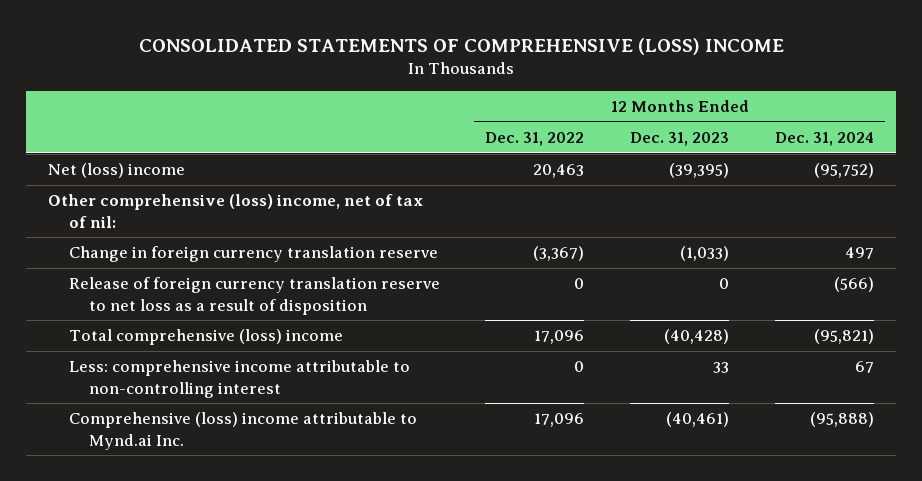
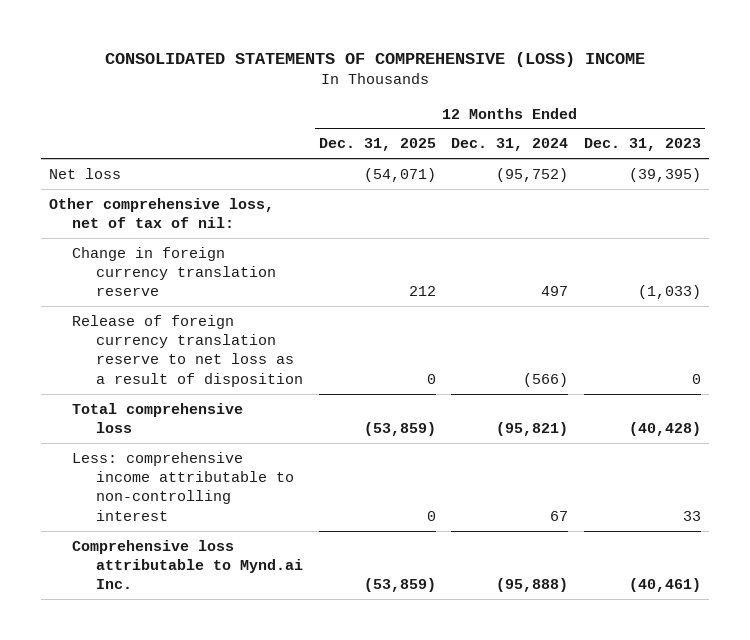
[485,131,585,146] Dec. 31, 2022 -> none
none -> [318,138,436,152] Dec. 31, 2025
[48,163,186,179] Net (loss) income -> [48,167,121,179] Net loss
[48,194,424,228] Other comprehensive (loss) income, net of tax of nil: -> [48,197,274,229] Other comprehensive loss, net of tax of nil:
[68,329,343,346] Total comprehensive (loss) income -> [72,402,244,434] Total comprehensive loss
[68,412,417,450] Comprehensive (loss) income attributable to Mynd.ai Inc. -> [72,539,303,590] Comprehensive loss attributable to Mynd.ai Inc.

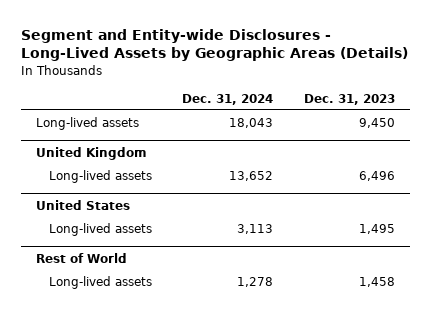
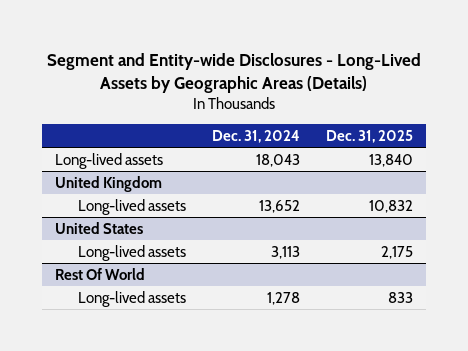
[303,93,395,105] Dec. 31, 2023 -> none
none -> [325,129,413,143] Dec. 31, 2025
[36,252,128,263] Rest of World -> [55,267,146,280] Rest Of World

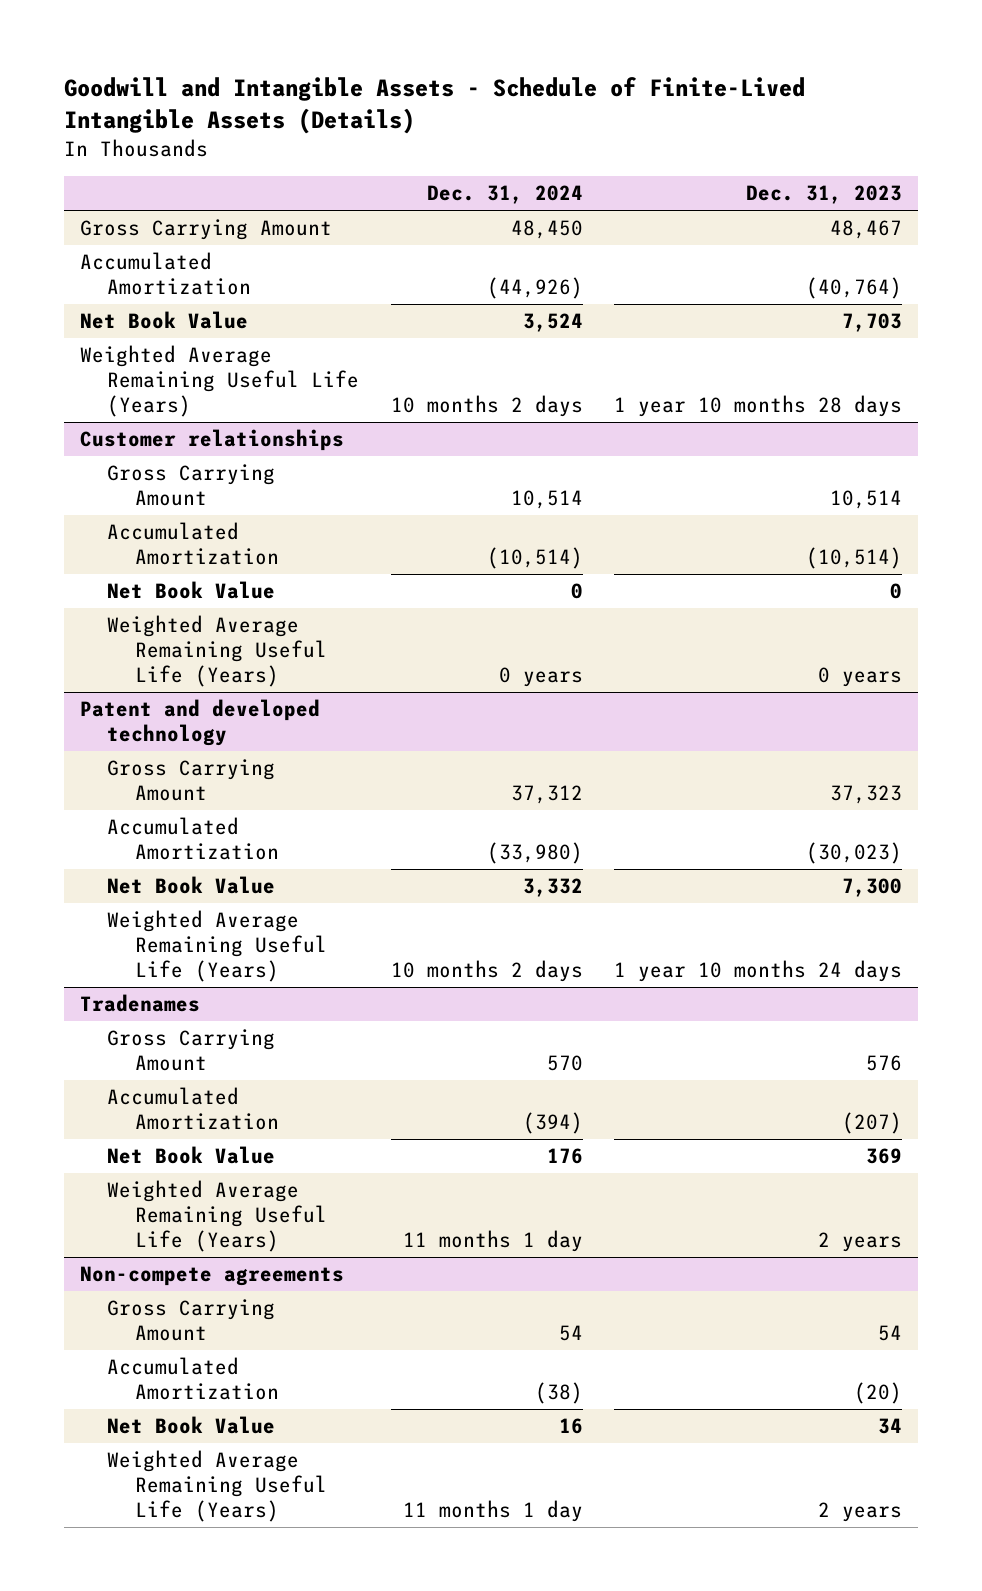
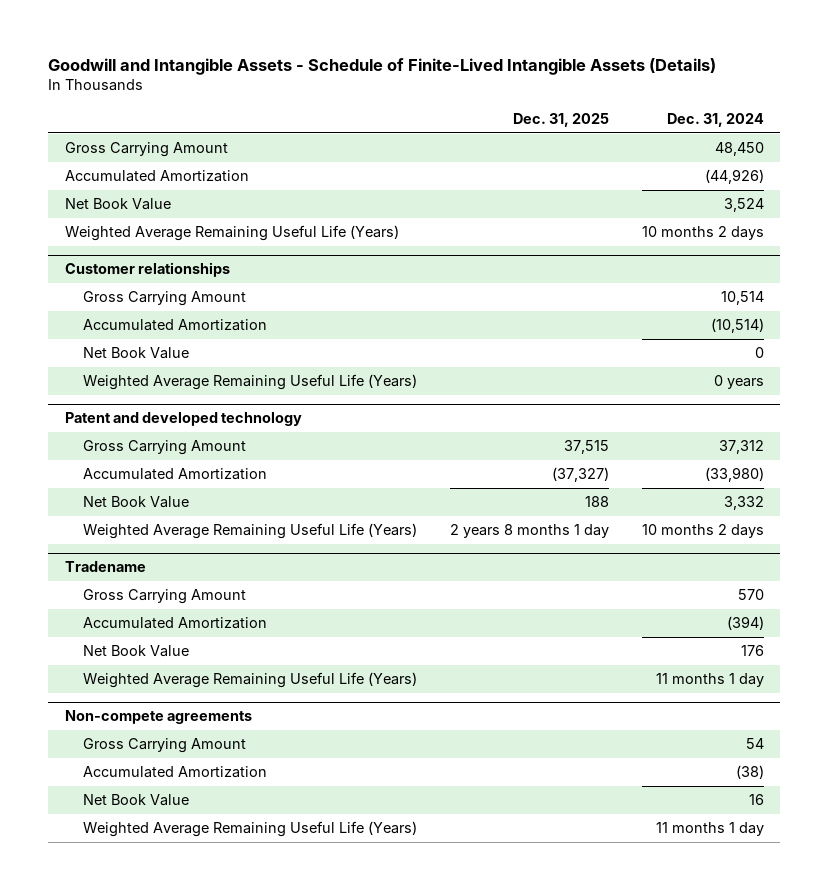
[746,185,903,205] Dec. 31, 2023 -> none
none -> [512,113,609,128] Dec. 31, 2025
[79,994,200,1013] Tradenames -> [64,561,146,573] Tradename

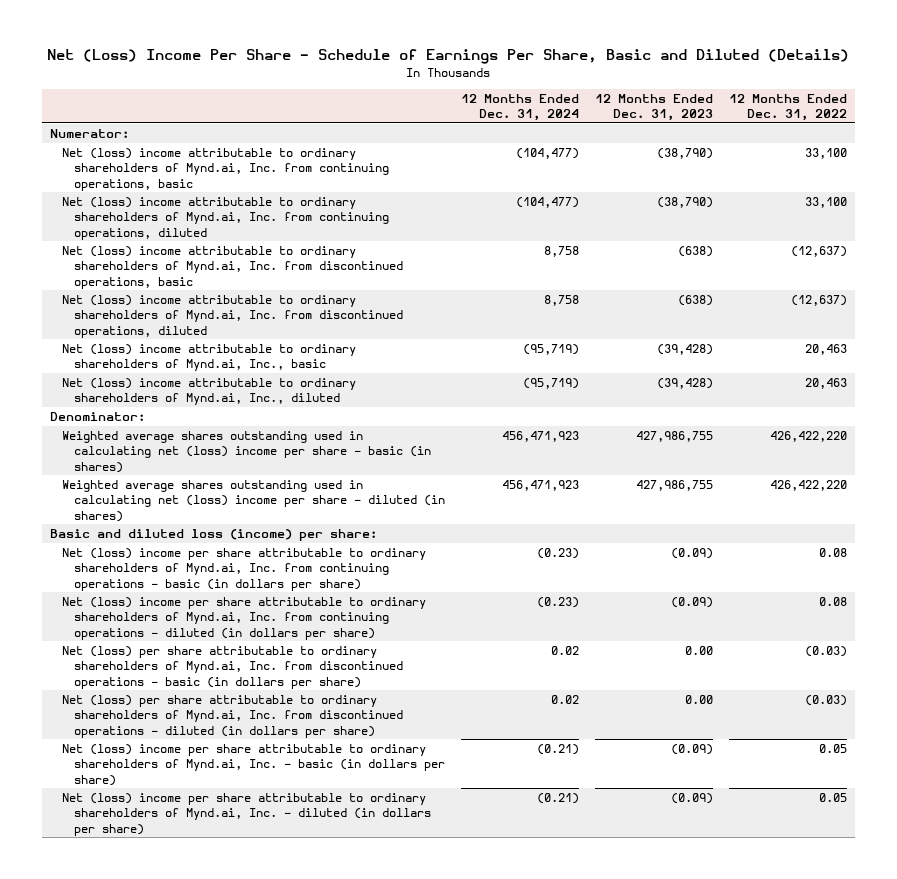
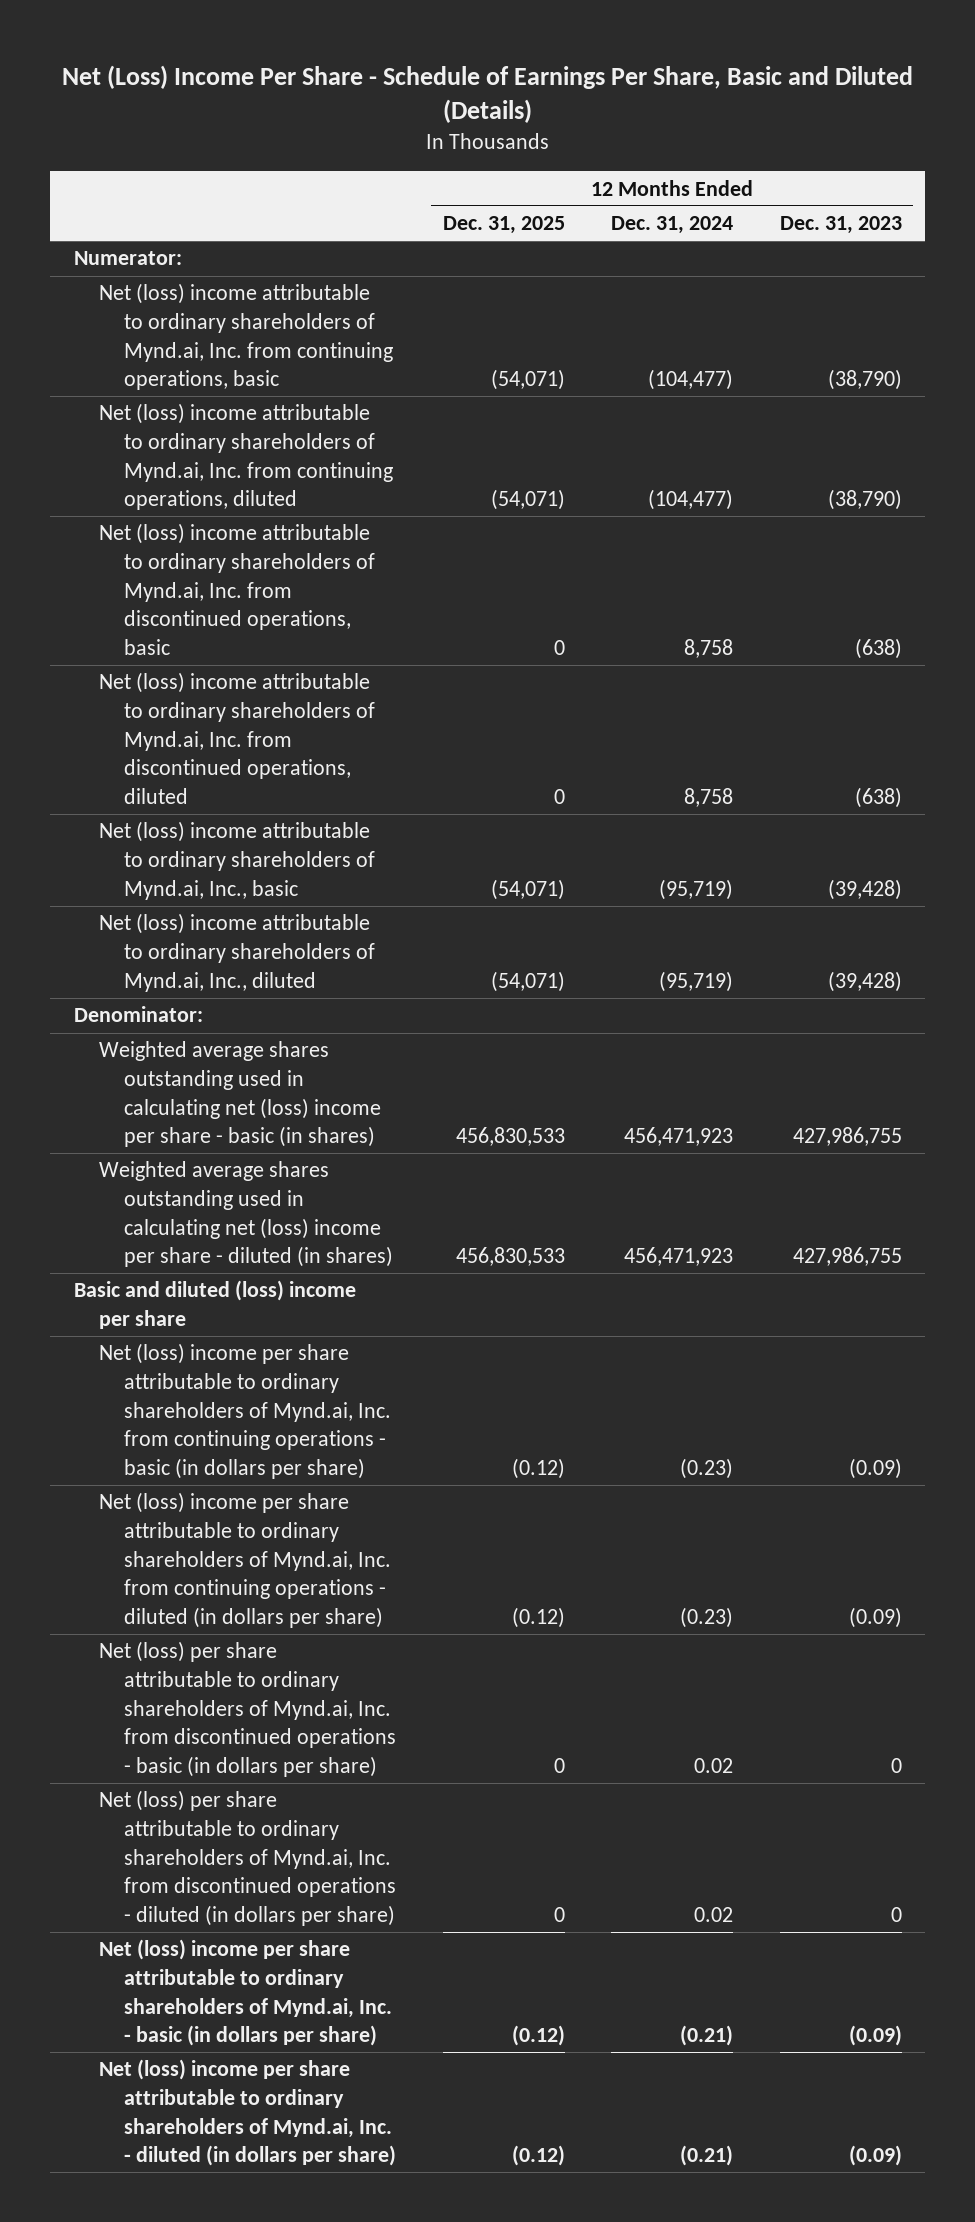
[729,93,848,121] 12 Months Ended Dec. 31, 2022 -> none
none -> [442,216,565,235] Dec. 31, 2025
[49,529,377,542] Basic and diluted loss (income) per share: -> [73,1280,356,1330] Basic and diluted (loss) income per share
[685,646,714,656] 0.00 -> [890,1757,902,1773] 0
[685,695,714,705] 0.00 -> [890,1906,902,1922] 0

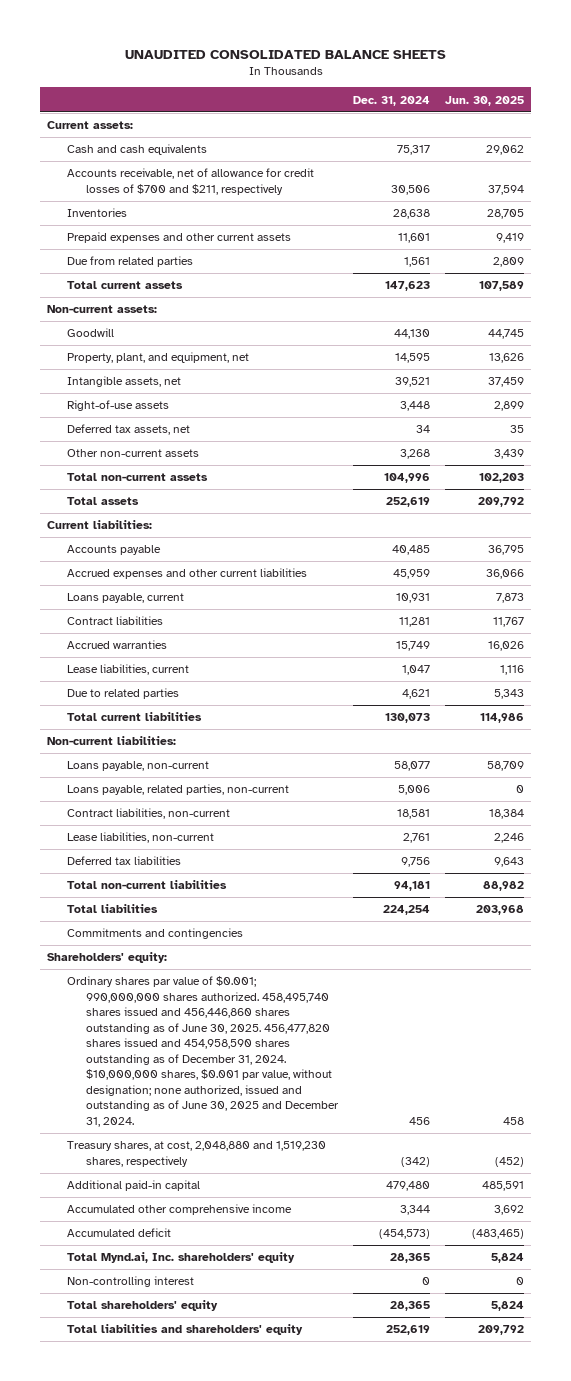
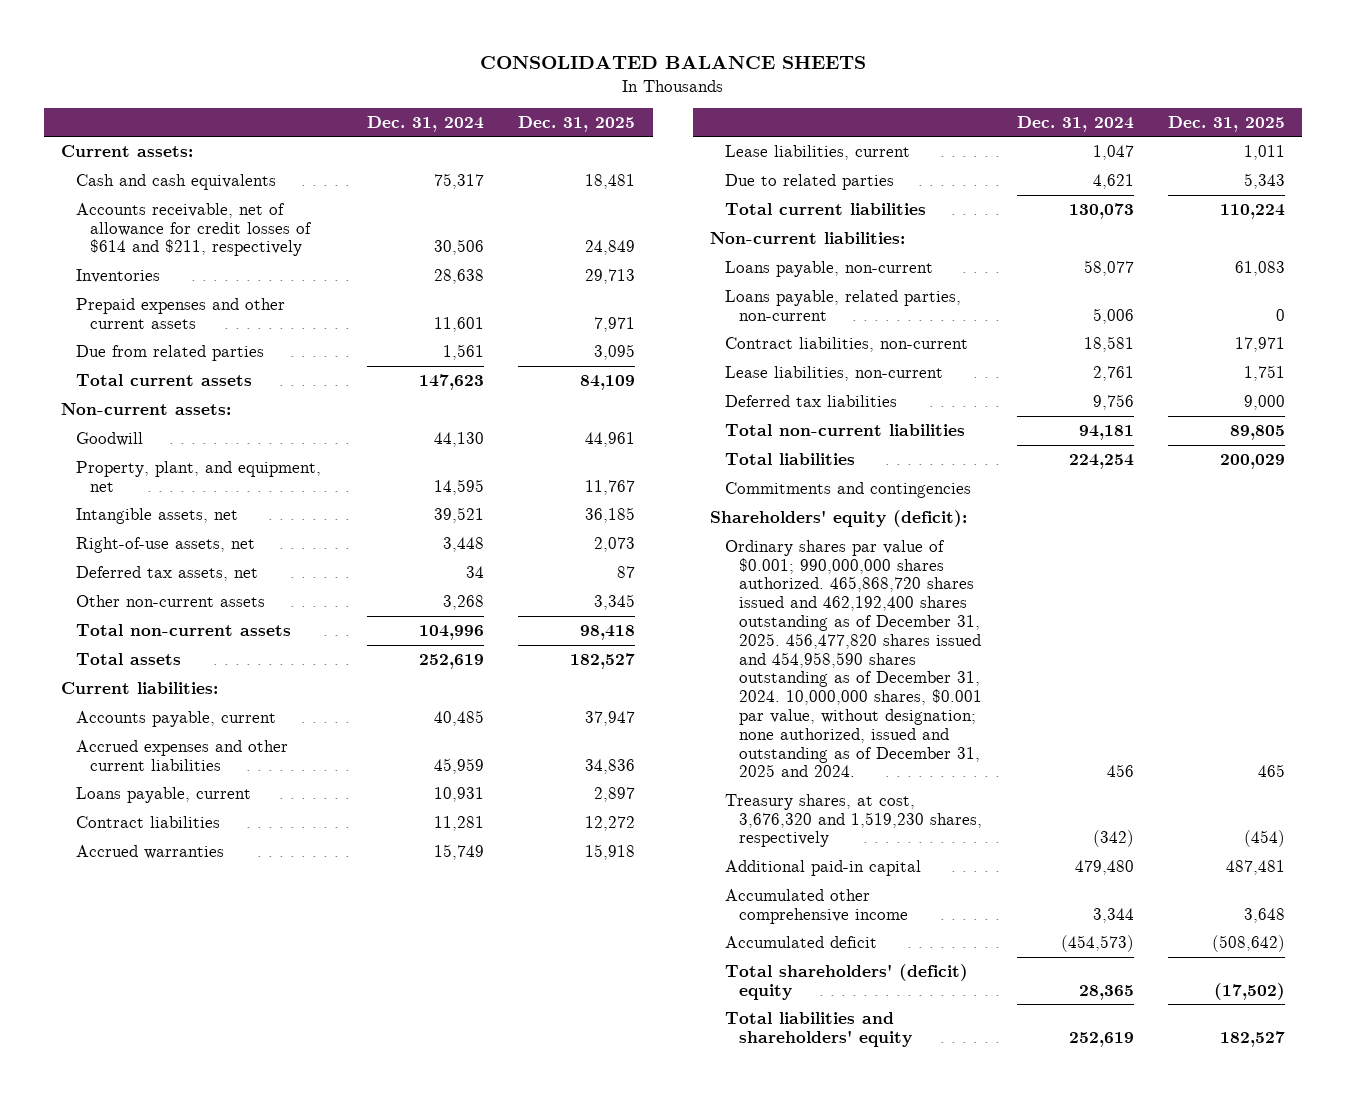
[124,49,446,59] UNAUDITED CONSOLIDATED BALANCE SHEETS -> [479,56,866,70] CONSOLIDATED BALANCE SHEETS
[444,95,524,106] Jun. 30, 2025 -> none
none -> [518,115,636,132] Dec. 31, 2025
[66,168,314,195] Accounts receivable, net of allowance for credit losses of $700 and $211, respectively -> [75,202,313,257] Accounts receivable, net of allowance for credit losses of $614 and $211, respectively
[66,400,169,412] Right-of-use assets -> [75,536,255,553] Right-of-use assets, net
[66,545,161,556] Accounts payable -> [75,710,276,727] Accounts payable, current
[47,952,168,964] Shareholders' equity: -> [710,509,968,527] Shareholders' equity (deficit):
[66,976,339,1127] Ordinary shares par value of $0.001; 990,000,000 shares authorized. 458,495,740 shares issued and 456,446,860 shares outstanding as of June 30, 2025. 456,477,820 shares issued and 454,958,590 shares outstanding as of December 31, 2024. $10,000,000 shares, $0.001 par value, without designation; none authorized, issued and outstanding as of June 30, 2025 and December 31, 2024. -> [724,539,983,778] Ordinary shares par value of $0.001; 990,000,000 shares authorized. 465,868,720 shares issued and 462,192,400 shares outstanding as of December 31, 2025. 456,477,820 shares issued and 454,958,590 shares outstanding as of December 31, 2024. 10,000,000 shares, $0.001 par value, without designation; none authorized, issued and outstanding as of December 31, 2025 and 2024.
[66,1141,326,1167] Treasury shares, at cost, 2,048,880 and 1,519,230 shares, respectively -> [724,793,983,848] Treasury shares, at cost, 3,676,320 and 1,519,230 shares, respectively
[66,1276,194,1288] Non-controlling interest -> none
[66,1300,218,1312] Total shareholders' equity -> none
[66,1252,295,1264] Total Mynd.ai, Inc. shareholders' equity -> [724,963,968,1000] Total shareholders' (deficit) equity

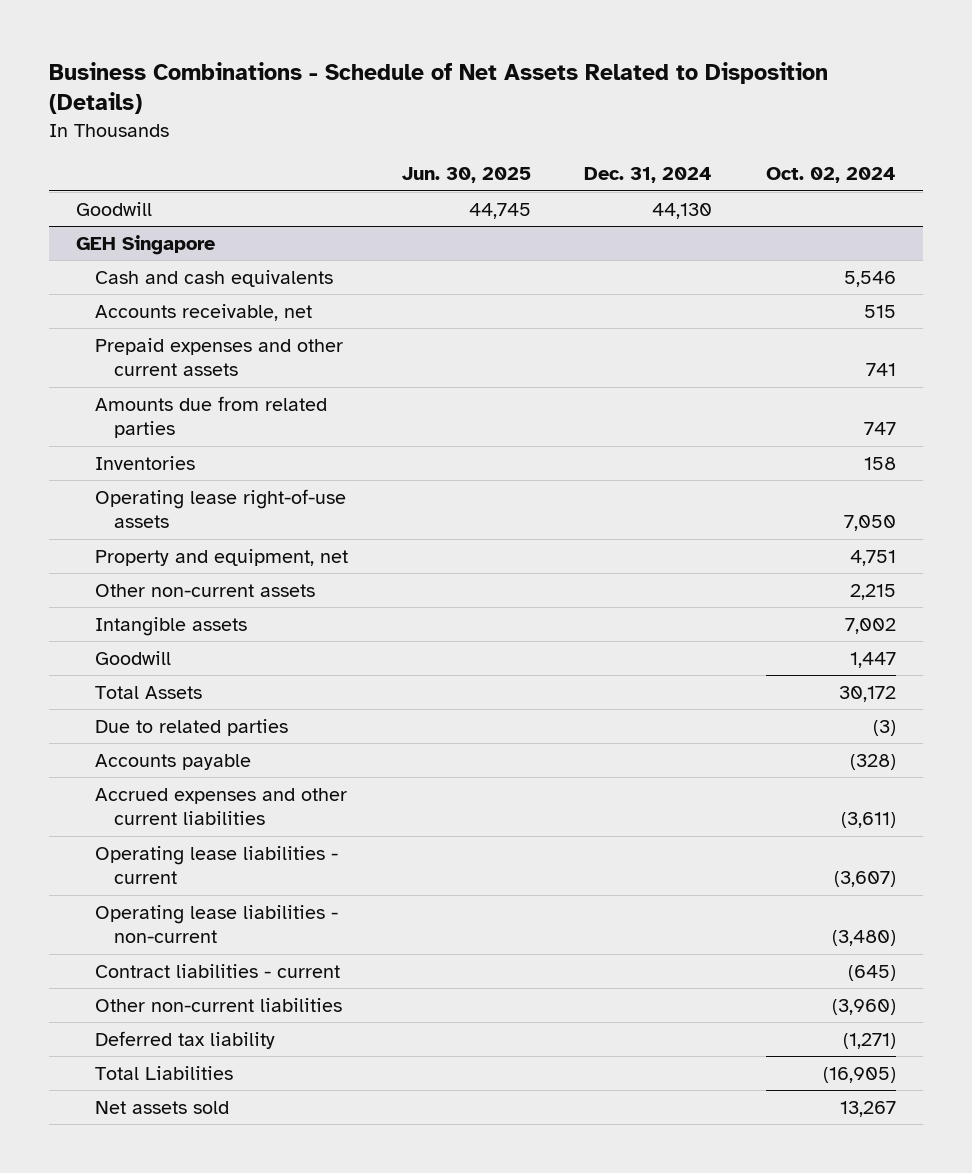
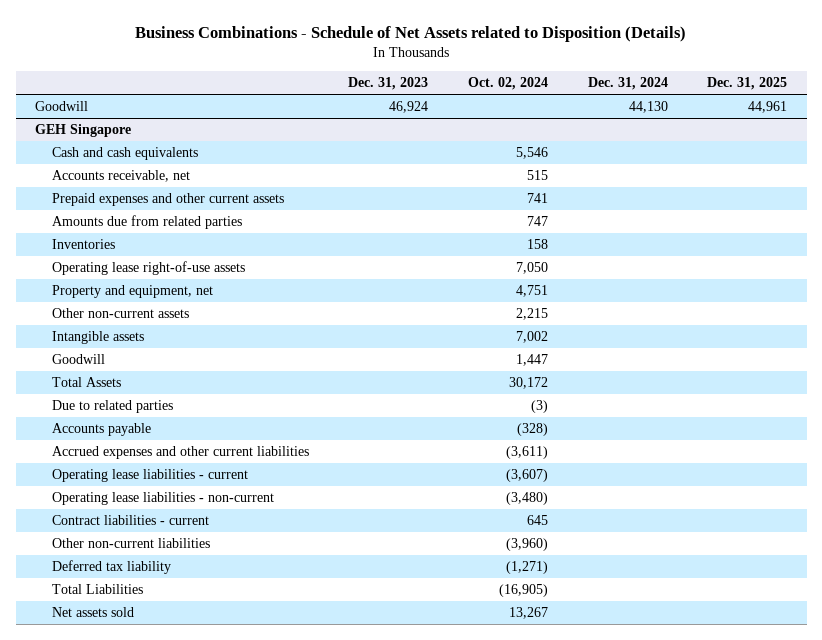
[49,61,829,115] Business Combinations - Schedule of Net Assets Related to Disposition (Details) -> [135,25,687,42] Business Combinations - Schedule of Net Assets related to Disposition (Details)
[401,167,531,184] Jun. 30, 2025 -> none
none -> [348,77,429,91] Dec. 31, 2023
none -> [707,77,788,91] Dec. 31, 2025
[847,964,896,981] (645) -> [527,515,549,526] 645

